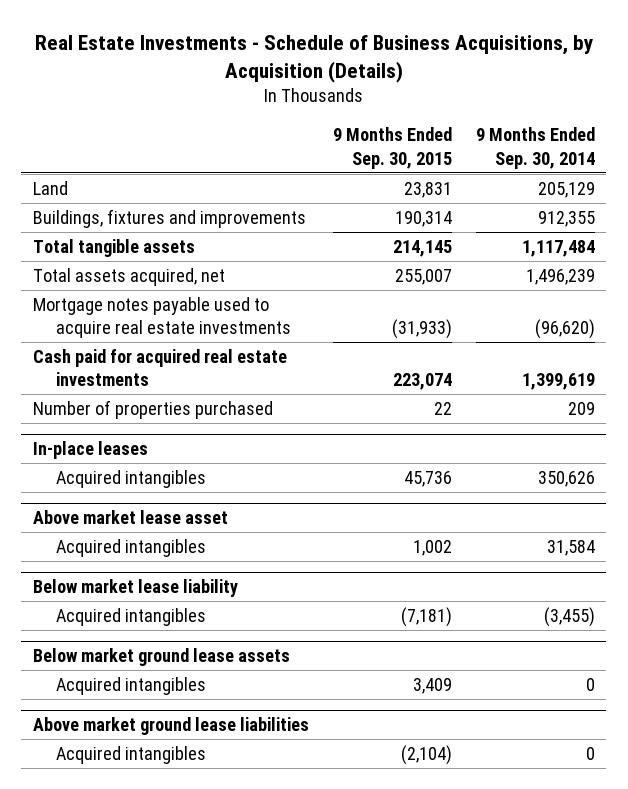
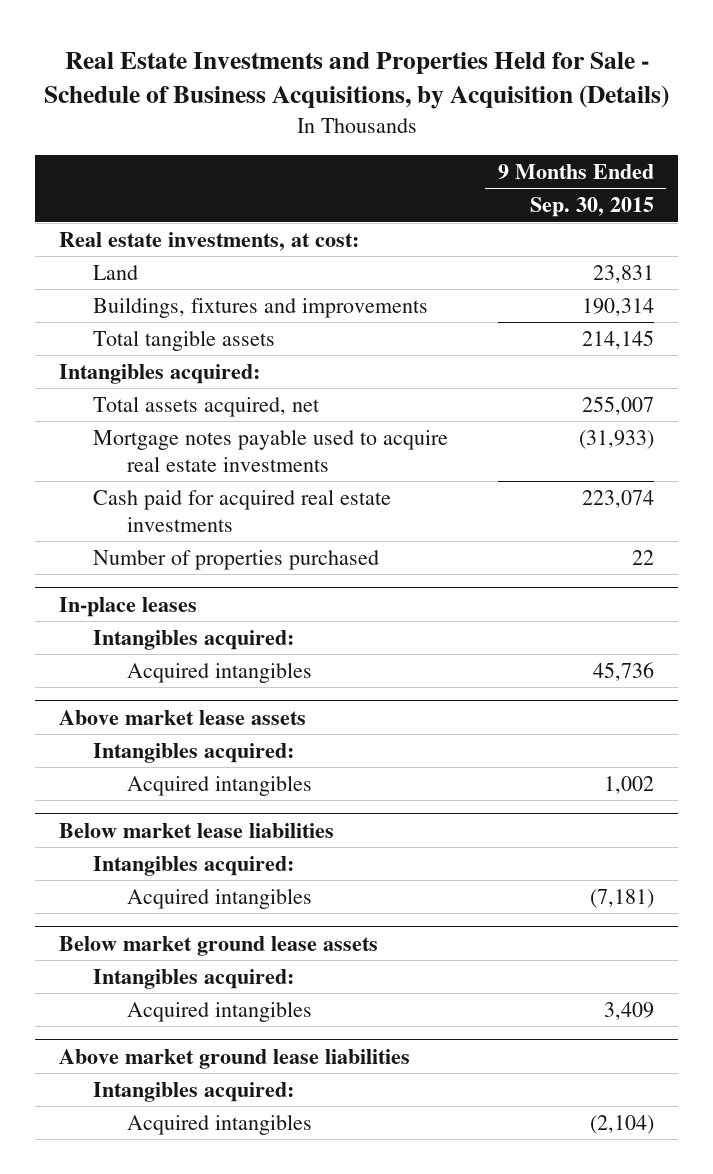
[34,34,593,83] Real Estate Investments - Schedule of Business Acquisitions, by Acquisition (Details) -> [43,52,669,110] Real Estate Investments and Properties Held for Sale - Schedule of Business Acquisitions, by Acquisition (Details)
[475,127,595,169] 9 Months Ended Sep. 30, 2014 -> none
none -> [59,231,360,251] Real estate investments, at cost:
none -> [59,363,261,384] Intangibles acquired:
none -> [93,629,295,650] Intangibles acquired:
[33,510,229,525] Above market lease asset -> [59,709,307,725] Above market lease assets
none -> [93,742,295,763] Intangibles acquired:
[33,579,239,598] Below market lease liability -> [59,822,335,838] Below market lease liabilities
none -> [93,855,295,876] Intangibles acquired:
none -> [93,968,295,989] Intangibles acquired:
none -> [93,1081,295,1102] Intangibles acquired:

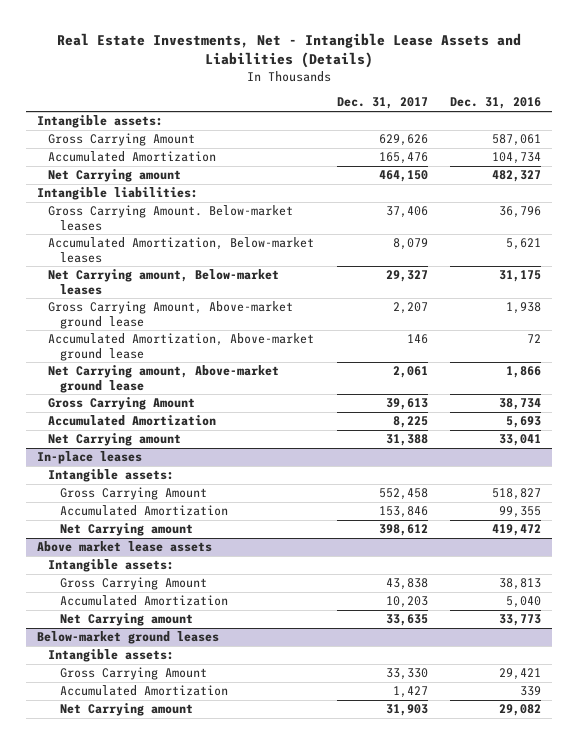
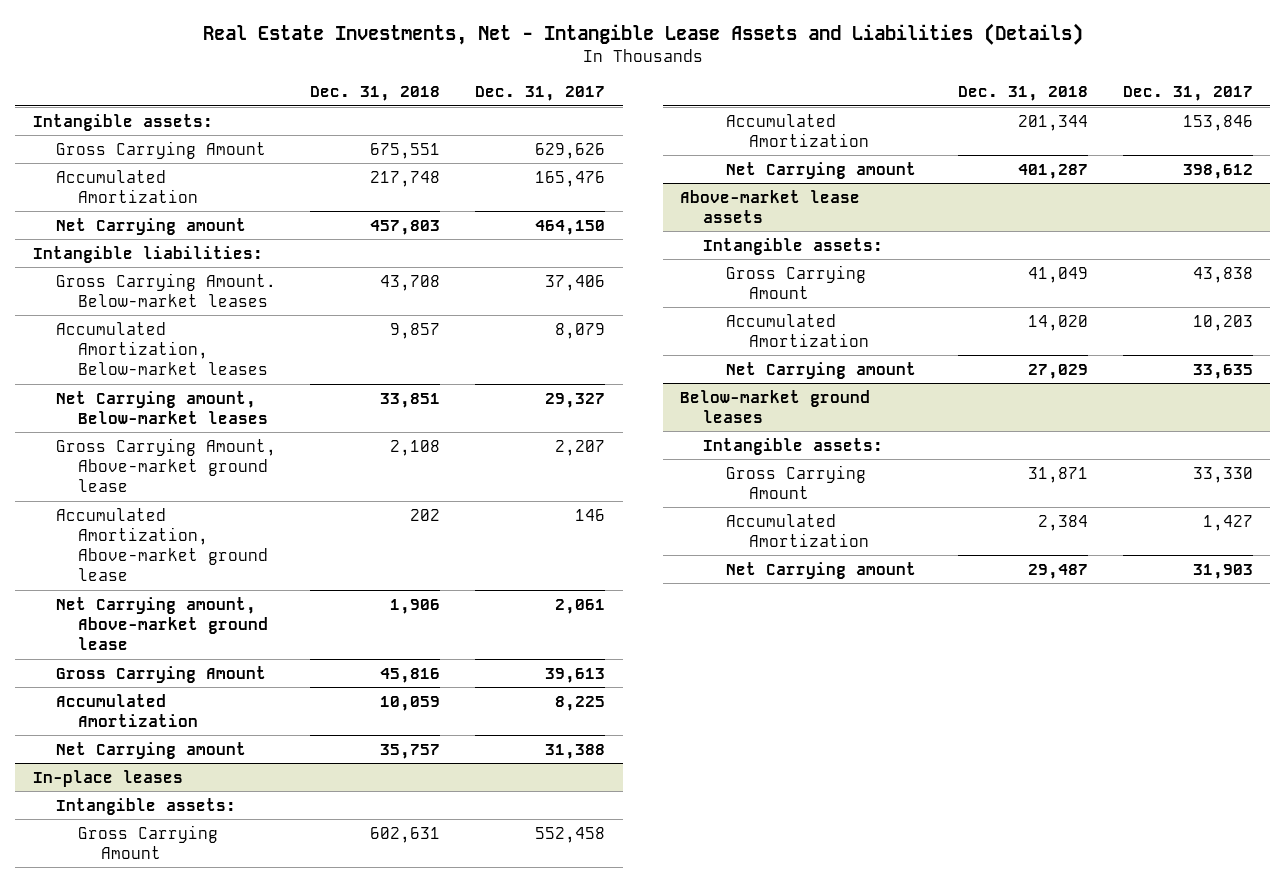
[450,97,542,110] Dec. 31, 2016 -> none
none -> [310,86,441,102] Dec. 31, 2018
[37,541,213,553] Above market lease assets -> [680,189,861,223] Above-market lease assets

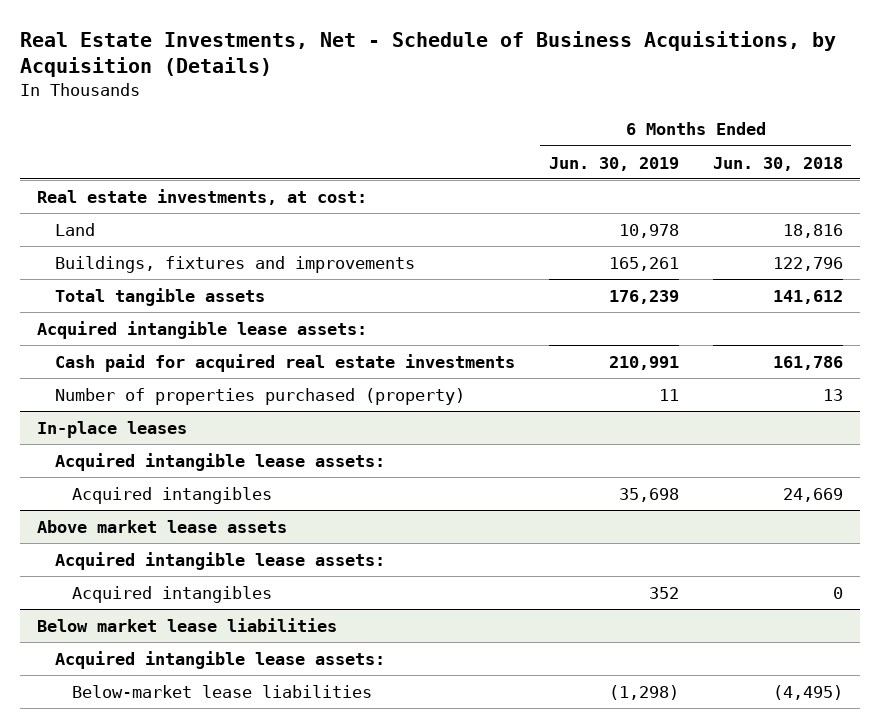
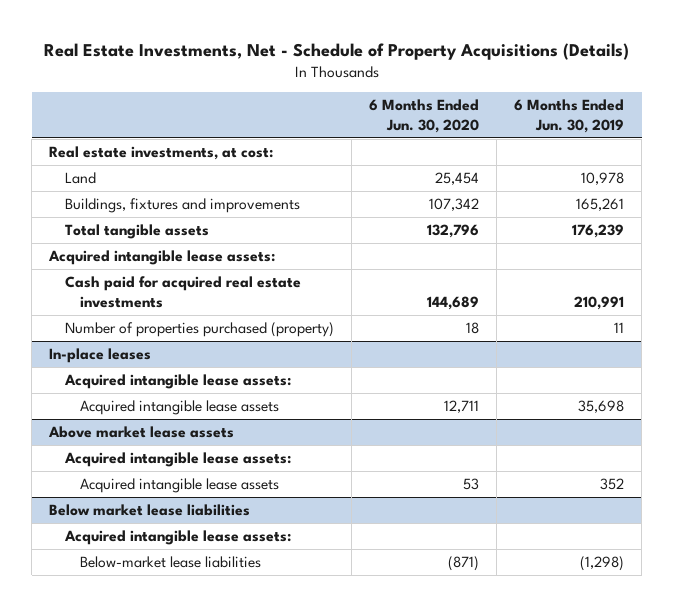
[20,30,837,77] Real Estate Investments, Net - Schedule of Business Acquisitions, by Acquisition (Details) -> [43,42,629,60] Real Estate Investments, Net - Schedule of Property Acquisitions (Details)
[712,156,843,171] Jun. 30, 2018 -> none
none -> [368,99,479,134] 6 Months Ended Jun. 30, 2020
[72,486,273,504] Acquired intangibles -> [80,400,280,416] Acquired intangible lease assets
[72,585,273,603] Acquired intangibles -> [80,478,280,494] Acquired intangible lease assets

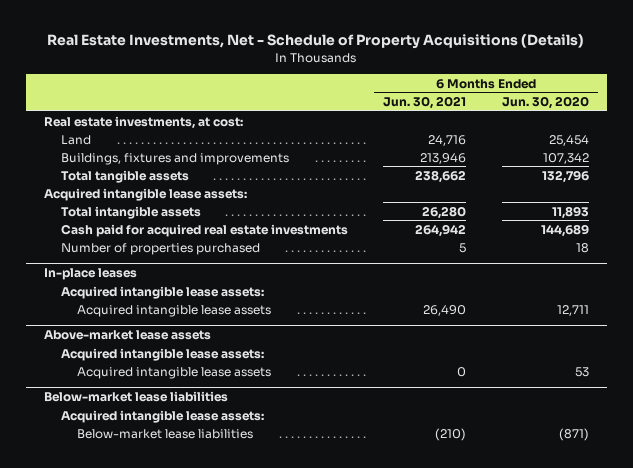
[514,99,625,134] 6 Months Ended Jun. 30, 2019 -> none
none -> [383,96,467,110] Jun. 30, 2021
none -> [60,205,201,219] Total intangible assets
[64,322,334,338] Number of properties purchased (property) -> [60,242,260,255] Number of properties purchased
[48,426,235,439] Above market lease assets -> [44,330,212,341] Above-market lease assets
[49,504,251,517] Below market lease liabilities -> [44,391,229,403] Below-market lease liabilities

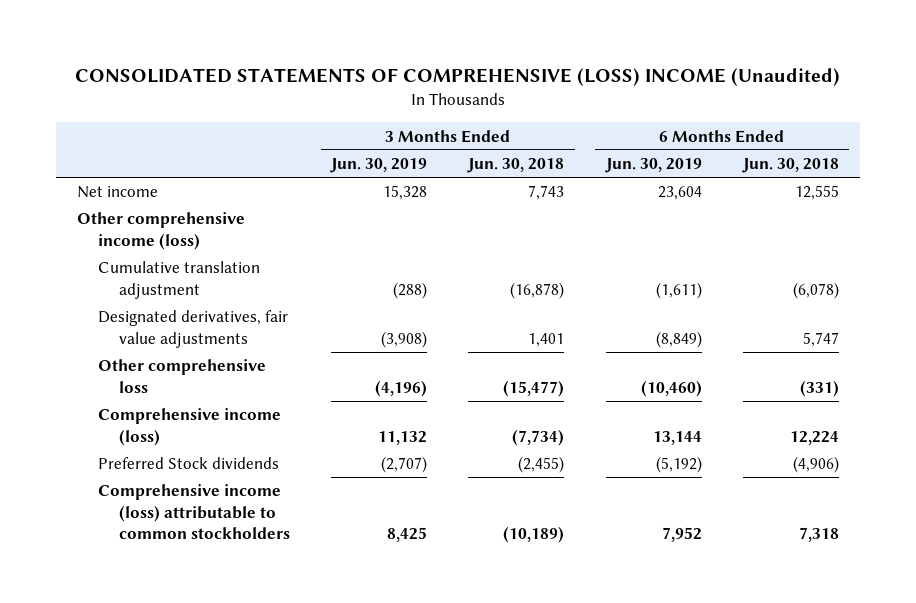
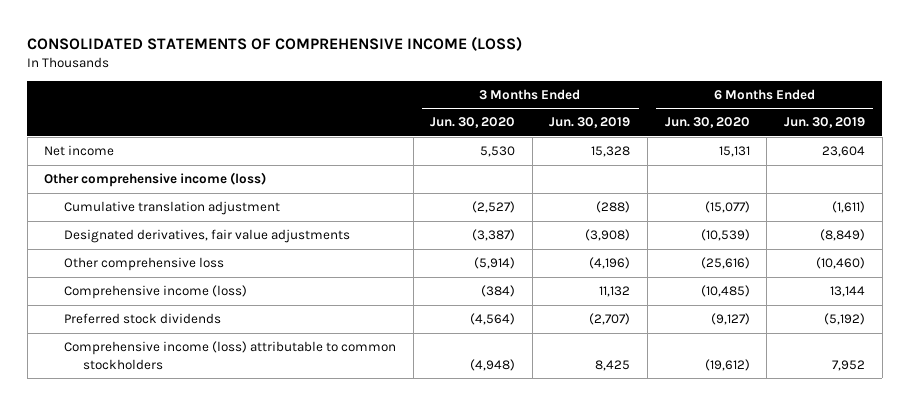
[74,68,840,87] CONSOLIDATED STATEMENTS OF COMPREHENSIVE (LOSS) INCOME (Unaudited) -> [27,35,523,51] CONSOLIDATED STATEMENTS OF COMPREHENSIVE INCOME (LOSS)
[467,158,565,174] Jun. 30, 2018 -> none
[742,158,840,174] Jun. 30, 2018 -> none
none -> [430,117,516,129] Jun. 30, 2020
none -> [664,117,750,129] Jun. 30, 2020
[97,457,279,470] Preferred Stock dividends -> [63,313,221,325] Preferred stock dividends

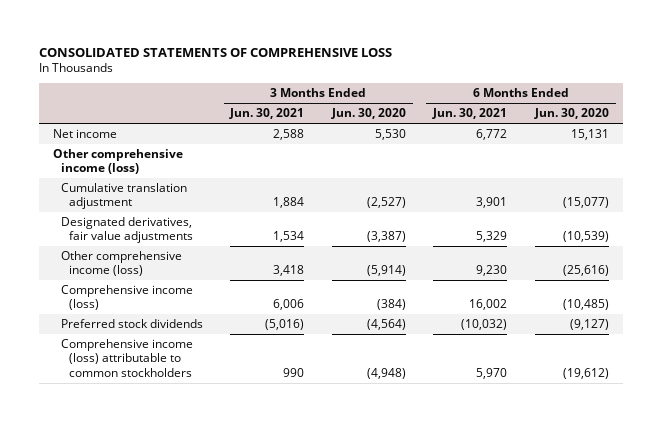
[27,35,523,51] CONSOLIDATED STATEMENTS OF COMPREHENSIVE INCOME (LOSS) -> [38,47,392,57] CONSOLIDATED STATEMENTS OF COMPREHENSIVE LOSS
[549,117,631,129] Jun. 30, 2019 -> none
[783,117,865,129] Jun. 30, 2019 -> none
none -> [229,108,305,120] Jun. 30, 2021
none -> [432,108,508,120] Jun. 30, 2021
[63,257,224,272] Other comprehensive loss -> [60,250,182,277] Other comprehensive income (loss)

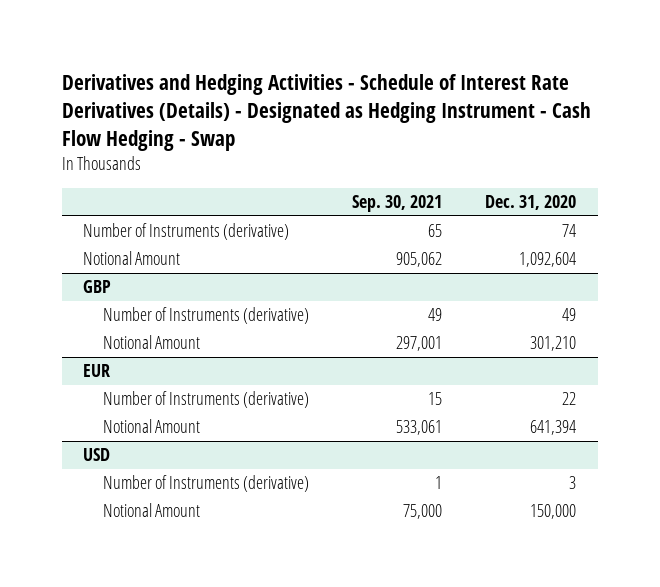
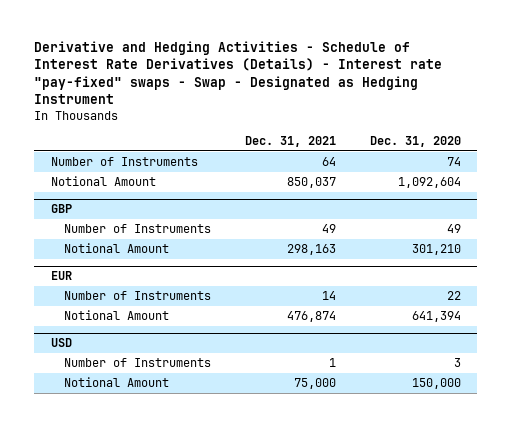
[61,73,591,151] Derivatives and Hedging Activities - Schedule of Interest Rate Derivatives (Details) - Designated as Hedging Instrument - Cash Flow Hedging - Swap -> [33,40,442,105] Derivative and Hedging Activities - Schedule of Interest Rate Derivatives (Details) - Interest rate "pay-fixed" swaps - Swap - Designated as Hedging Instrument
[352,195,443,213] Sep. 30, 2021 -> none
none -> [245,136,337,148] Dec. 31, 2021
[83,223,290,241] Number of Instruments (derivative) -> [50,156,198,166] Number of Instruments
[103,307,310,325] Number of Instruments (derivative) -> [64,223,212,233] Number of Instruments
[103,391,310,409] Number of Instruments (derivative) -> [64,290,212,300] Number of Instruments
[103,475,310,493] Number of Instruments (derivative) -> [64,357,212,367] Number of Instruments

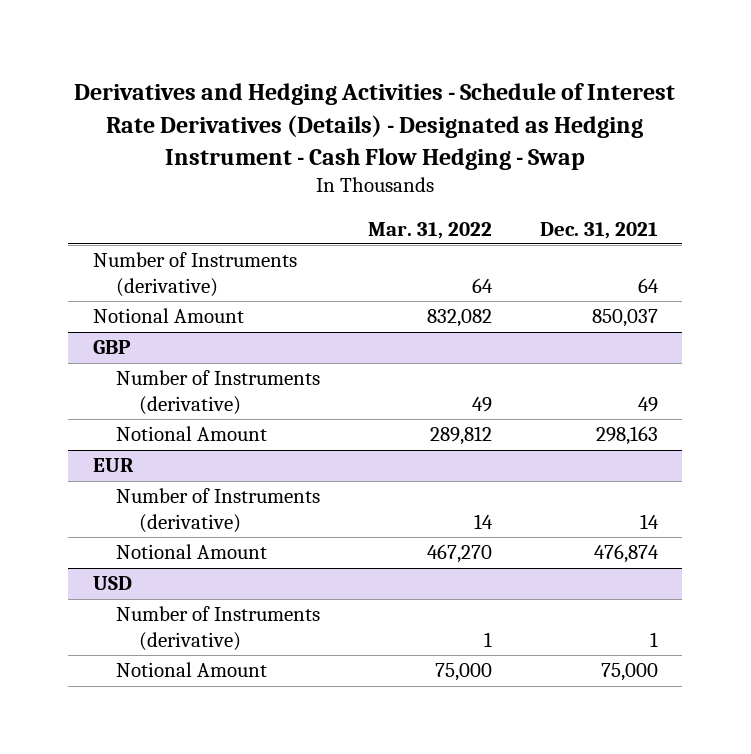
[33,40,442,105] Derivative and Hedging Activities - Schedule of Interest Rate Derivatives (Details) - Interest rate "pay-fixed" swaps - Swap - Designated as Hedging Instrument -> [74,83,676,170] Derivatives and Hedging Activities - Schedule of Interest Rate Derivatives (Details) - Designated as Hedging Instrument - Cash Flow Hedging - Swap
[369,136,461,148] Dec. 31, 2020 -> none
none -> [368,221,493,239] Mar. 31, 2022
[50,156,198,166] Number of Instruments -> [92,252,297,297] Number of Instruments (derivative)
[64,223,212,233] Number of Instruments -> [115,370,320,415] Number of Instruments (derivative)
[64,290,212,300] Number of Instruments -> [115,488,320,533] Number of Instruments (derivative)
[64,357,212,367] Number of Instruments -> [115,606,320,651] Number of Instruments (derivative)

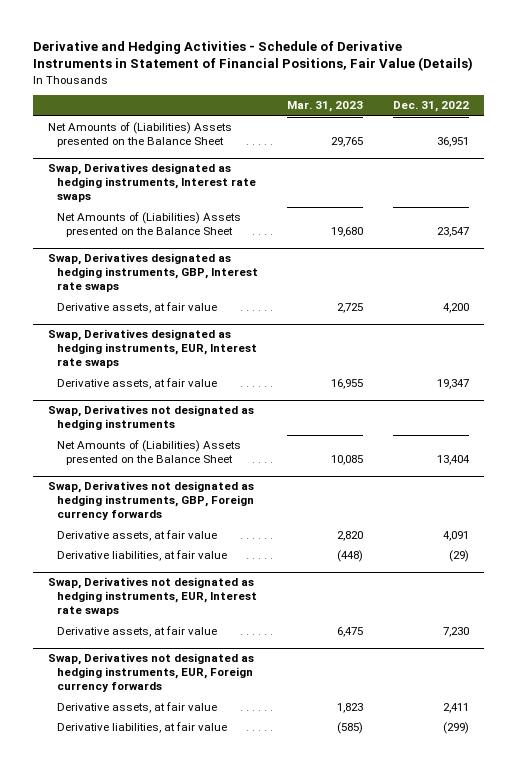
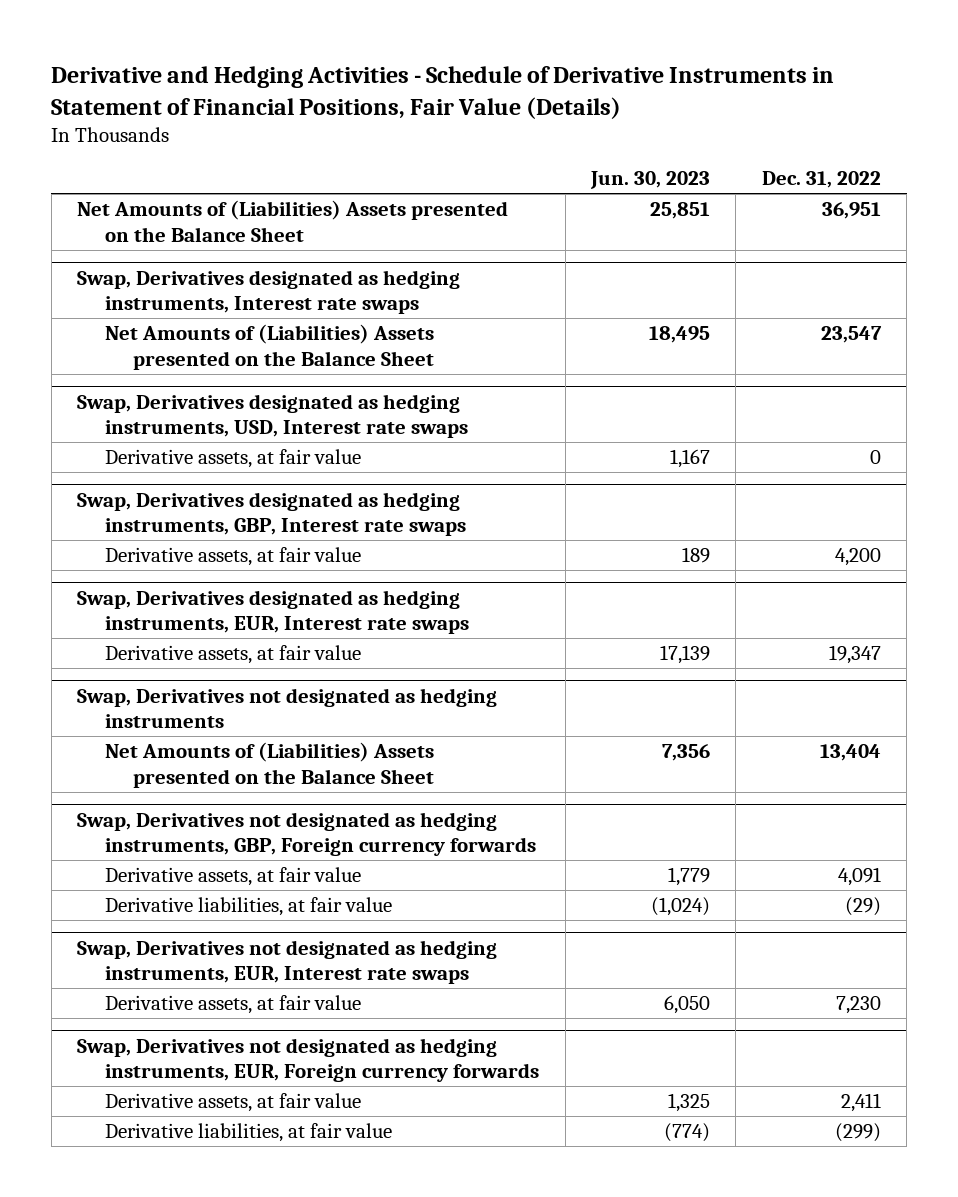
[287,101,364,113] Mar. 31, 2023 -> none
none -> [590,170,711,189] Jun. 30, 2023
none -> [77,393,469,439] Swap, Derivatives designated as hedging instruments, USD, Interest rate swaps
none -> [105,449,362,469] Derivative assets, at fair value

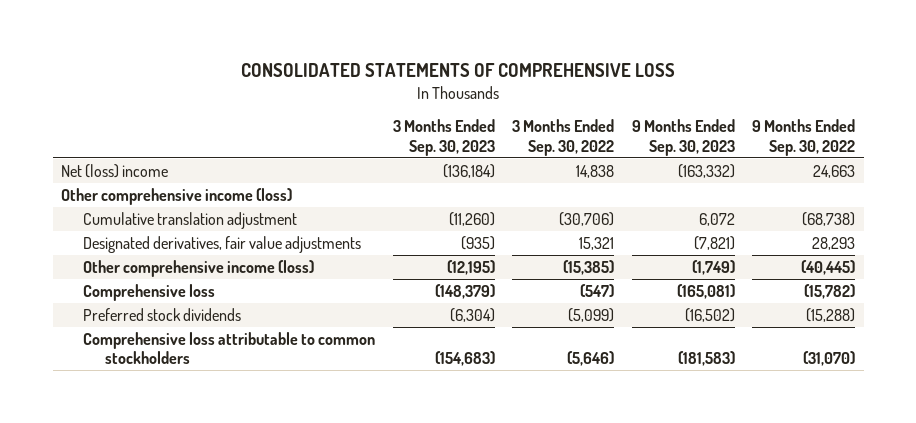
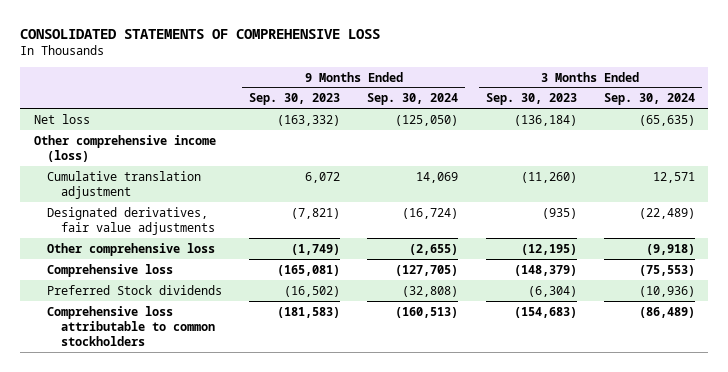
[512,119,615,156] 3 Months Ended Sep. 30, 2022 -> none
[752,119,856,156] 9 Months Ended Sep. 30, 2022 -> none
none -> [367,93,459,106] Sep. 30, 2024
none -> [603,93,695,106] Sep. 30, 2024
[61,163,169,178] Net (loss) income -> [33,113,90,124] Net loss
[83,259,315,277] Other comprehensive income (loss) -> [47,242,216,256] Other comprehensive loss
[83,307,242,321] Preferred stock dividends -> [47,284,223,295] Preferred Stock dividends

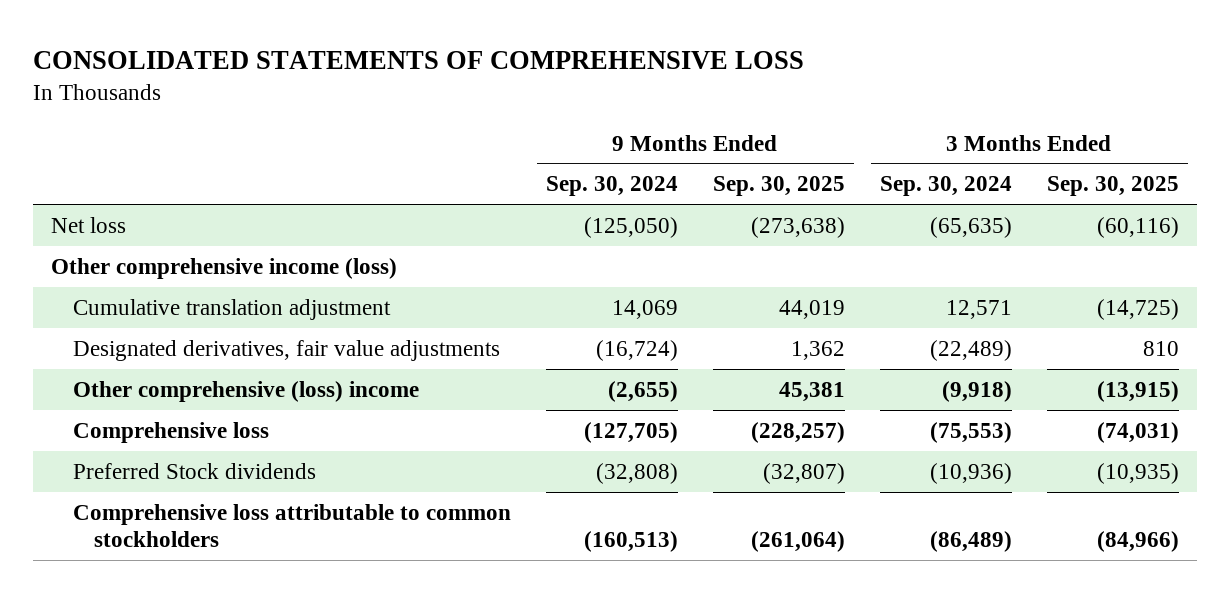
[249,93,341,106] Sep. 30, 2023 -> none
[485,93,577,106] Sep. 30, 2023 -> none
none -> [712,176,845,197] Sep. 30, 2025
none -> [1047,176,1180,197] Sep. 30, 2025
[47,242,216,256] Other comprehensive loss -> [72,380,419,402] Other comprehensive (loss) income

